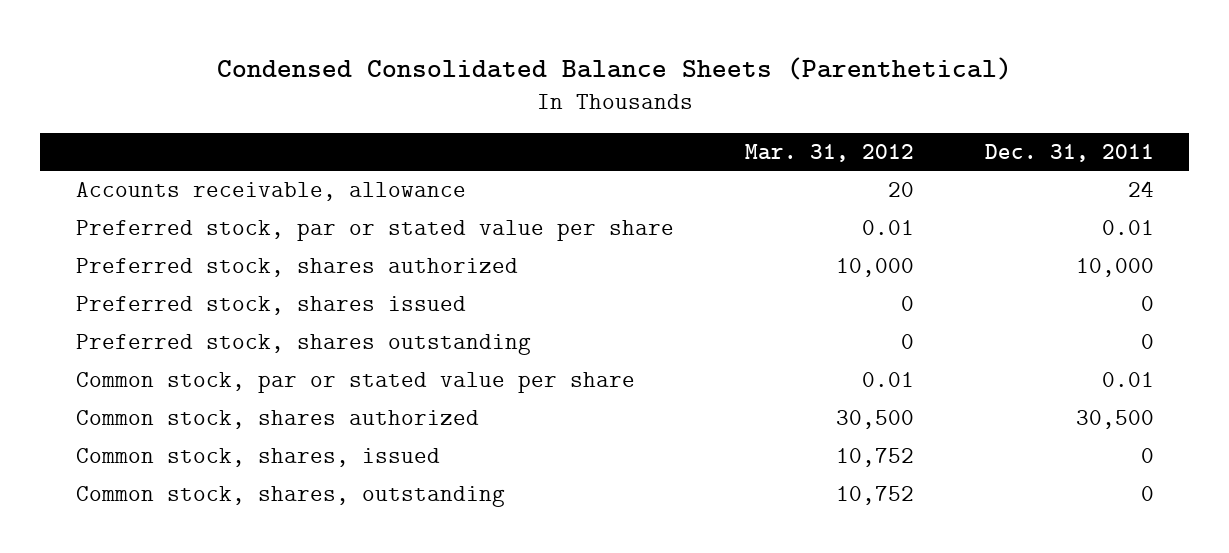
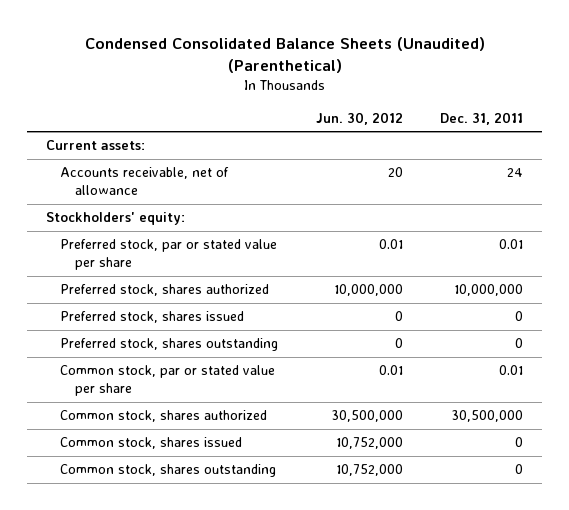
[216,56,1012,80] Condensed Consolidated Balance Sheets (Parenthetical) -> [84,36,485,73] Condensed Consolidated Balance Sheets (Unaudited) (Parenthetical)
[744,143,914,162] Mar. 31, 2012 -> none
none -> [315,111,403,125] Jun. 30, 2012
none -> [45,140,145,151] Current assets:
[75,182,466,202] Accounts receivable, allowance -> [60,167,230,196] Accounts receivable, net of allowance
none -> [45,212,185,226] Stockholders' equity:
[1075,258,1154,278] 10,000 -> [454,284,524,297] 10,000,000
[1075,410,1154,430] 30,500 -> [451,410,524,423] 30,500,000
[75,448,440,468] Common stock, shares, issued -> [60,437,243,450] Common stock, shares issued
[75,486,505,508] Common stock, shares, outstanding -> [60,464,277,478] Common stock, shares outstanding

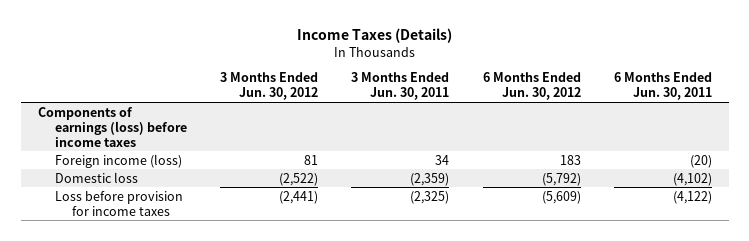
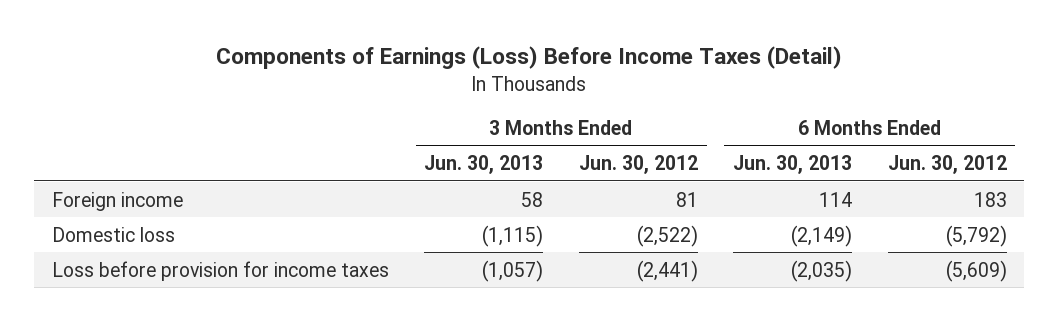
[296,27,452,43] Income Taxes (Details) -> [216,46,843,70] Components of Earnings (Loss) Before Income Taxes (Detail)
[351,72,450,101] 3 Months Ended Jun. 30, 2011 -> none
[613,72,712,101] 6 Months Ended Jun. 30, 2011 -> none
none -> [424,155,544,175] Jun. 30, 2013
none -> [733,155,853,175] Jun. 30, 2013
[37,106,188,147] Components of earnings (loss) before income taxes -> none
[55,153,183,168] Foreign income (loss) -> [52,191,184,211] Foreign income

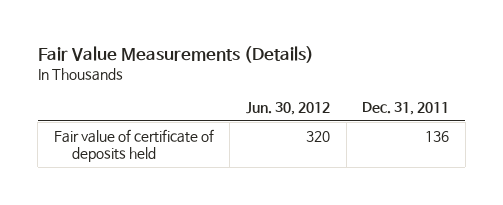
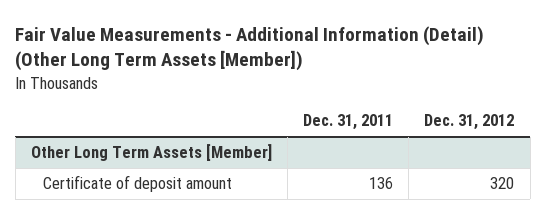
[37,45,314,63] Fair Value Measurements (Details) -> [15,25,485,72] Fair Value Measurements - Additional Information (Detail) (Other Long Term Assets [Member])
[245,101,330,115] Jun. 30, 2012 -> none
none -> [424,114,515,131] Dec. 31, 2012
none -> [30,144,272,162] Other Long Term Assets [Member]
[53,129,214,163] Fair value of certificate of deposits held -> [42,175,232,193] Certificate of deposit amount

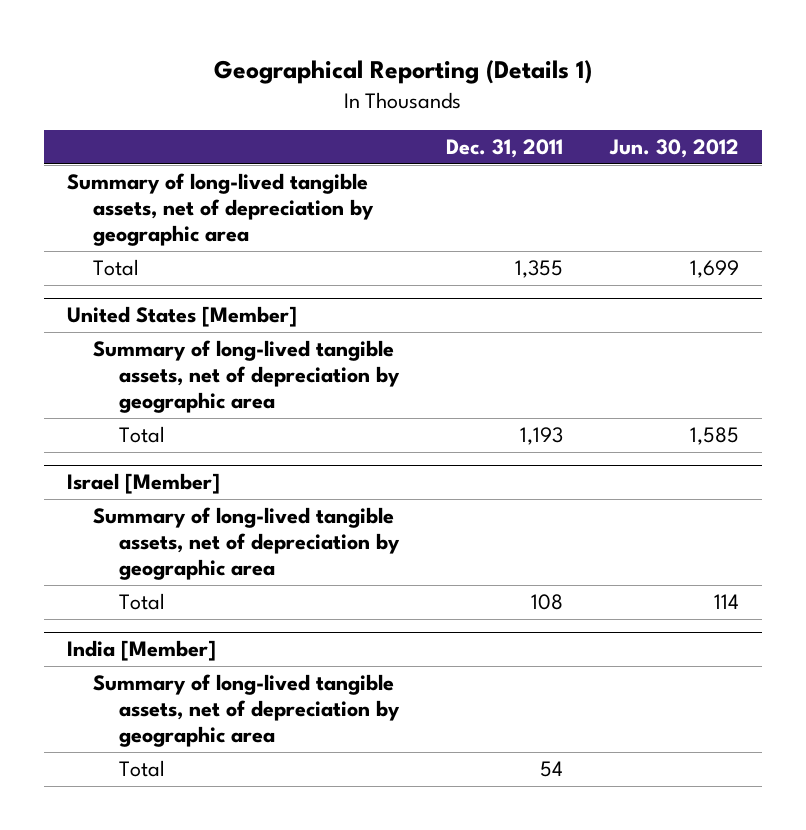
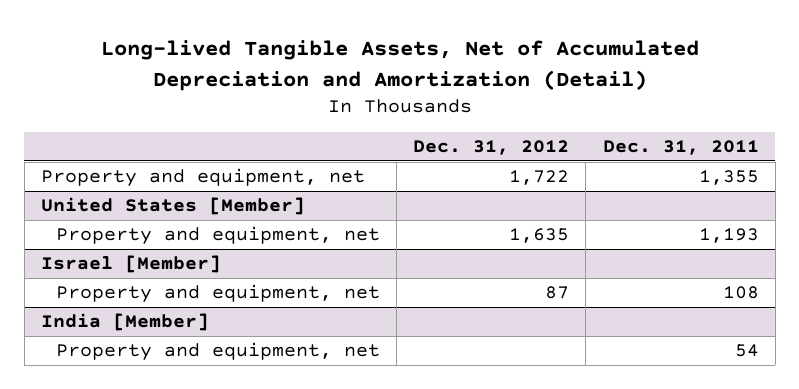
[213,59,592,84] Geographical Reporting (Details 1) -> [100,39,699,91] Long-lived Tangible Assets, Net of Accumulated Depreciation and Amortization (Detail)
[608,138,739,158] Jun. 30, 2012 -> none
none -> [413,140,570,156] Dec. 31, 2012
[67,173,375,247] Summary of long-lived tangible assets, net of depreciation by geographic area -> none
[93,259,140,277] Total -> [40,168,365,188] Property and equipment, net
[93,340,401,414] Summary of long-lived tangible assets, net of depreciation by geographic area -> none
[119,426,166,444] Total -> [55,226,380,246] Property and equipment, net
[93,507,401,581] Summary of long-lived tangible assets, net of depreciation by geographic area -> none
[119,593,166,611] Total -> [55,284,380,304] Property and equipment, net
[93,674,401,748] Summary of long-lived tangible assets, net of depreciation by geographic area -> none
[119,760,166,778] Total -> [55,342,380,362] Property and equipment, net

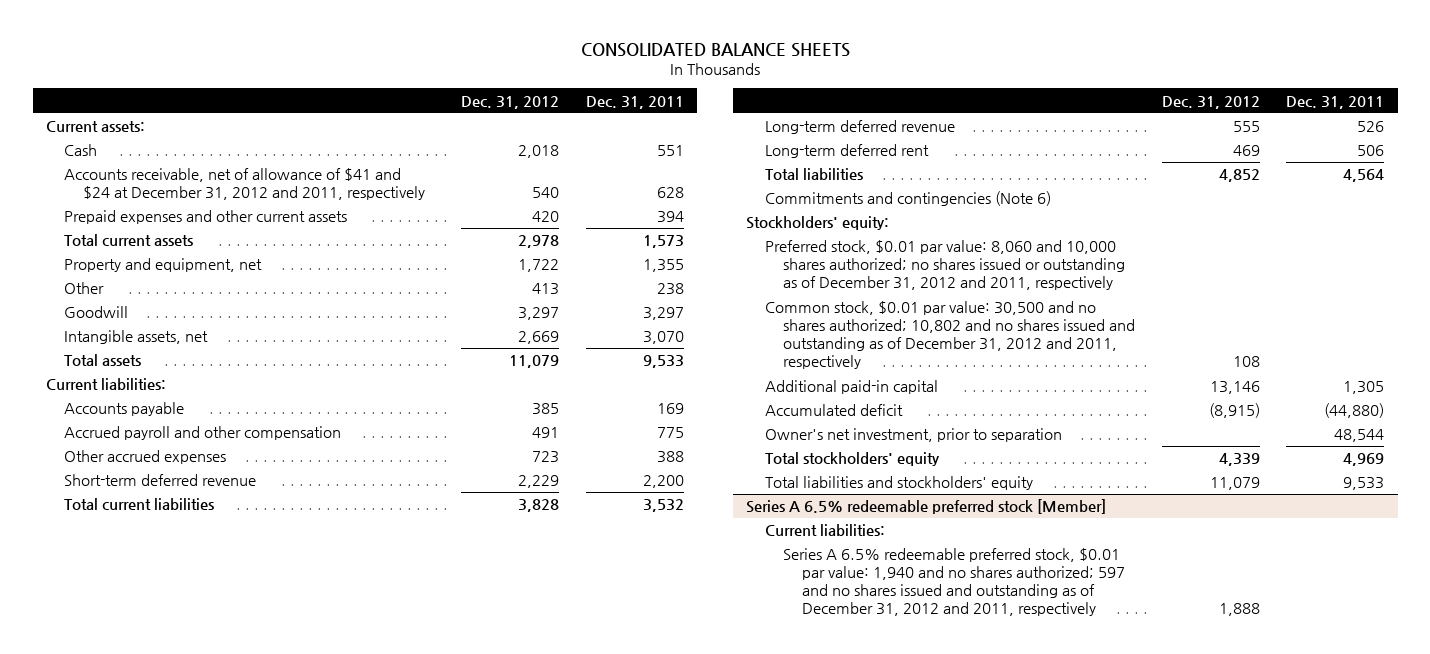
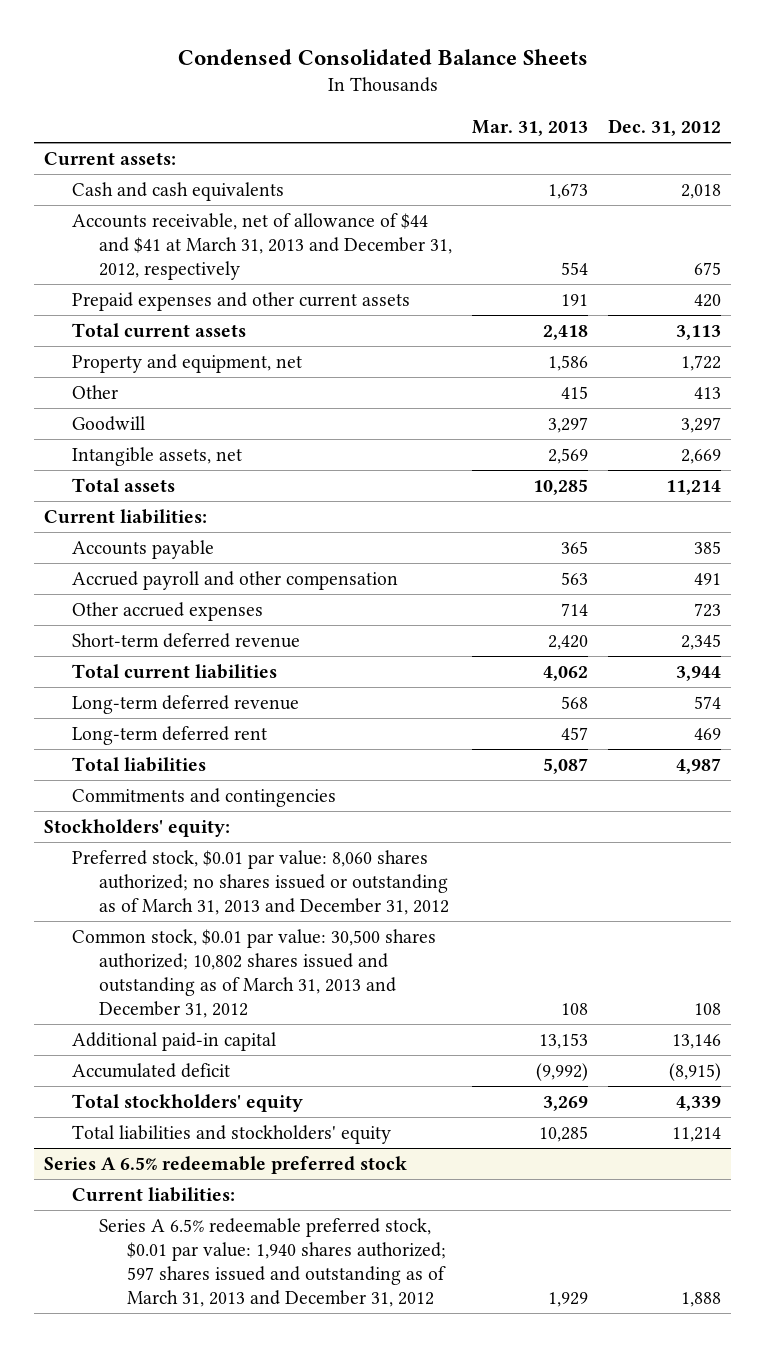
[581,42,851,57] CONSOLIDATED BALANCE SHEETS -> [177,48,588,65] Condensed Consolidated Balance Sheets
[585,95,684,109] Dec. 31, 2011 -> none
none -> [472,119,589,136] Mar. 31, 2013
[64,144,98,157] Cash -> [71,182,284,202] Cash and cash equivalents
[64,168,425,201] Accounts receivable, net of allowance of $41 and $24 at December 31, 2012 and 2011, respectively -> [71,213,453,280] Accounts receivable, net of allowance of $44 and $41 at March 31, 2013 and December 31, 2012, respectively
[532,187,560,199] 540 -> [693,261,721,275] 675
[518,235,560,249] 2,978 -> [675,325,721,341] 3,113
[509,355,560,369] 11,079 -> [665,480,721,496] 11,214
[518,475,560,489] 2,229 -> [680,634,721,651] 2,345
[518,499,560,513] 3,828 -> [675,666,721,682] 3,944
[1232,121,1260,133] 555 -> [693,696,721,710] 574
[1218,169,1260,183] 4,852 -> [675,758,721,775] 4,987
[764,191,1051,207] Commitments and contingencies (Note 6) -> [71,788,336,808] Commitments and contingencies
[764,240,1126,291] Preferred stock, $0.01 par value: 8,060 and 10,000 shares authorized; no shares issued or outstanding as of December 31, 2012 and 2011, respectively -> [71,850,450,915] Preferred stock, $0.01 par value: 8,060 shares authorized; no shares issued or outstanding as of March 31, 2013 and December 31, 2012
[764,301,1136,370] Common stock, $0.01 par value: 30,500 and no shares authorized; 10,802 and no shares issued and outstanding as of December 31, 2012 and 2011, respectively -> [71,929,436,1018] Common stock, $0.01 par value: 30,500 shares authorized; 10,802 shares issued and outstanding as of March 31, 2013 and December 31, 2012
[764,428,1062,443] Owner's net investment, prior to separation -> none
[1209,477,1260,491] 11,079 -> [671,1127,721,1143] 11,214
[746,499,1107,515] Series A 6.5% redeemable preferred stock [Member] -> [44,1156,408,1175] Series A 6.5% redeemable preferred stock
[783,548,1125,617] Series A 6.5% redeemable preferred stock, $0.01 par value: 1,940 and no shares authorized; 597 and no shares issued and outstanding as of December 31, 2012 and 2011, respectively -> [99,1218,446,1307] Series A 6.5% redeemable preferred stock, $0.01 par value: 1,940 shares authorized; 597 shares issued and outstanding as of March 31, 2013 and December 31, 2012

